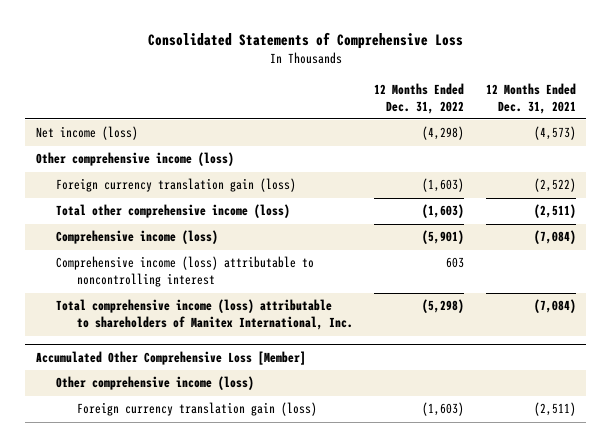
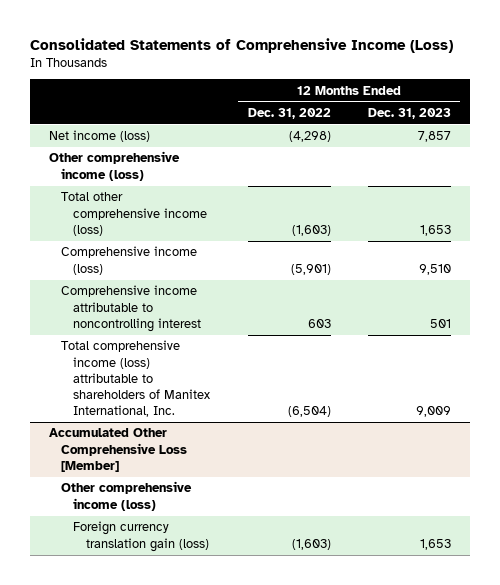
[147,32,463,50] Consolidated Statements of Comprehensive Loss -> [30,37,454,53] Consolidated Statements of Comprehensive Income (Loss)
[485,82,576,114] 12 Months Ended Dec. 31, 2021 -> none
none -> [367,108,451,120] Dec. 31, 2023
[56,178,297,193] Foreign currency translation gain (loss) -> none
[56,256,315,288] Comprehensive income (loss) attributable to noncontrolling interest -> [61,285,202,332] Comprehensive income attributable to noncontrolling interest
[422,299,465,314] (5,298) -> [287,406,331,418] (6,504)

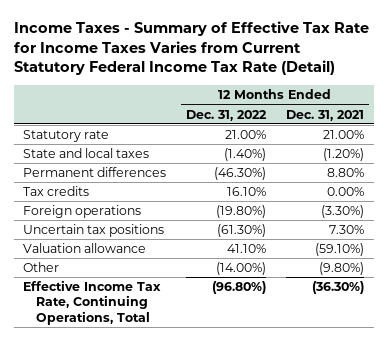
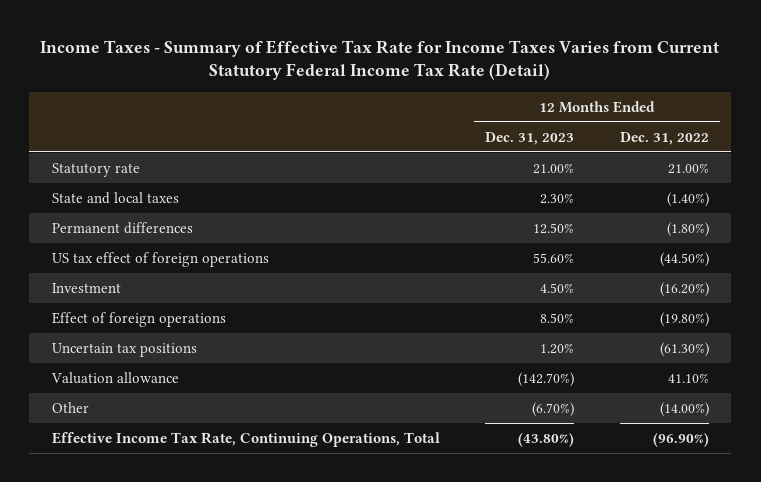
[285,109,364,121] Dec. 31, 2021 -> none
none -> [485,131,575,145] Dec. 31, 2023
[23,186,90,197] Tax credits -> none
[214,167,267,181] (46.30%) -> [666,222,709,238] (1.80%)
none -> [51,252,269,268] US tax effect of foreign operations
none -> [51,283,121,294] Investment
[23,205,142,219] Foreign operations -> [51,312,226,328] Effect of foreign operations
[212,281,267,295] (96.80%) -> [652,433,709,448] (96.90%)

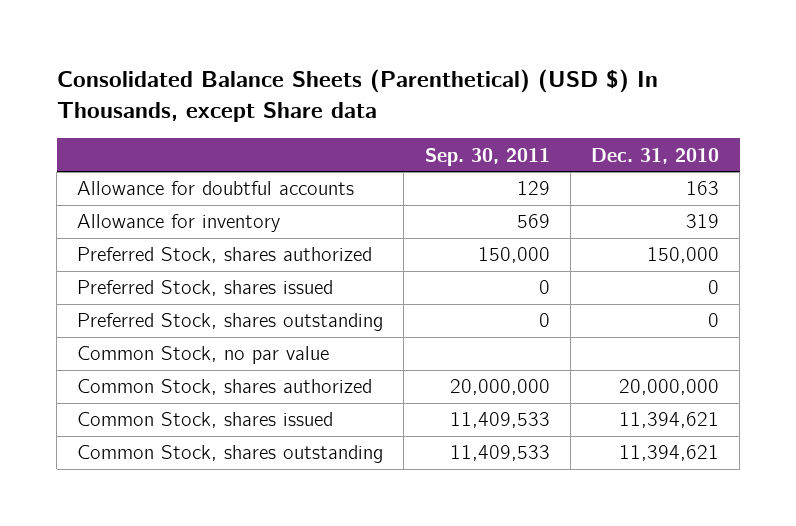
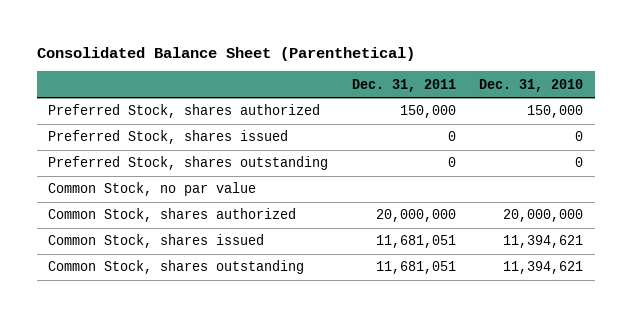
[56,69,658,123] Consolidated Balance Sheets (Parenthetical) (USD $) In Thousands, except Share data -> [36,46,415,61] Consolidated Balance Sheet (Parenthetical)
[424,147,550,166] Sep. 30, 2011 -> none
none -> [351,78,456,92] Dec. 31, 2011
[77,181,355,196] Allowance for doubtful accounts -> none
[77,214,281,233] Allowance for inventory -> none

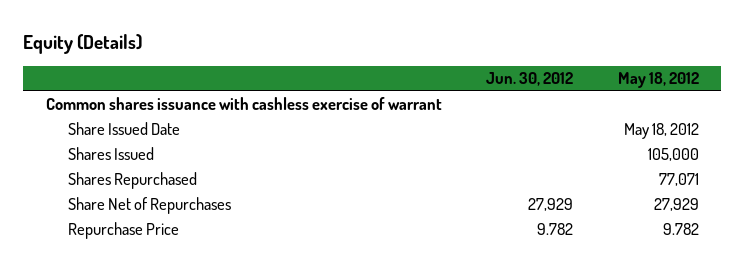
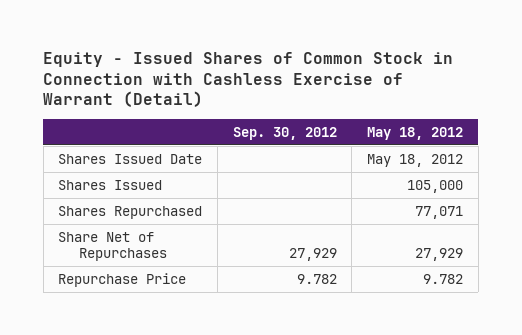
[23,34,143,55] Equity (Details) -> [43,51,454,108] Equity - Issued Shares of Common Stock in Connection with Cashless Exercise of Warrant (Detail)
[486,72,574,87] Jun. 30, 2012 -> none
none -> [232,126,337,140] Sep. 30, 2012
[45,97,442,111] Common shares issuance with cashless exercise of warrant -> none
[67,122,180,136] Share Issued Date -> [58,153,203,164] Shares Issued Date

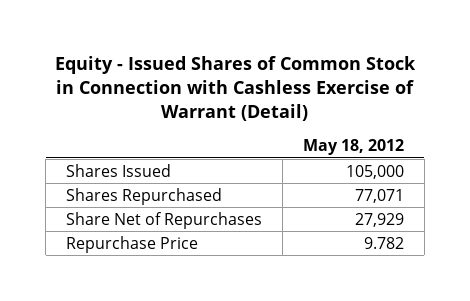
[232,126,337,140] Sep. 30, 2012 -> none
[58,153,203,164] Shares Issued Date -> none

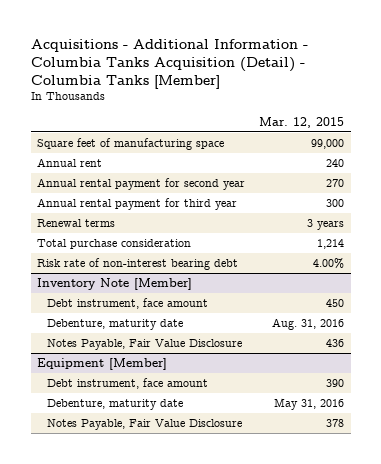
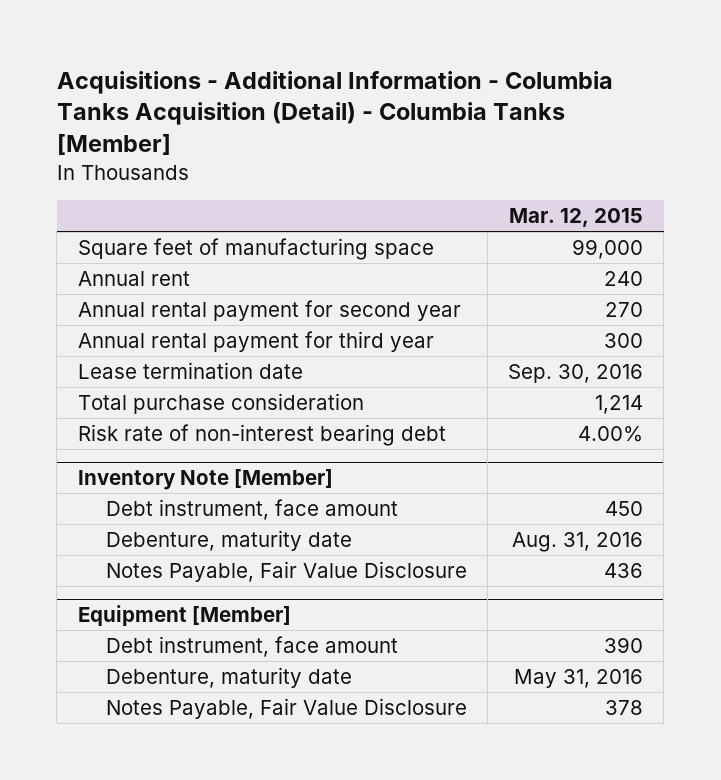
[37,218,116,227] Renewal terms -> none
none -> [77,362,303,380] Lease termination date

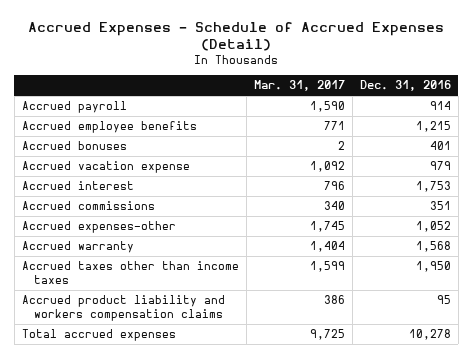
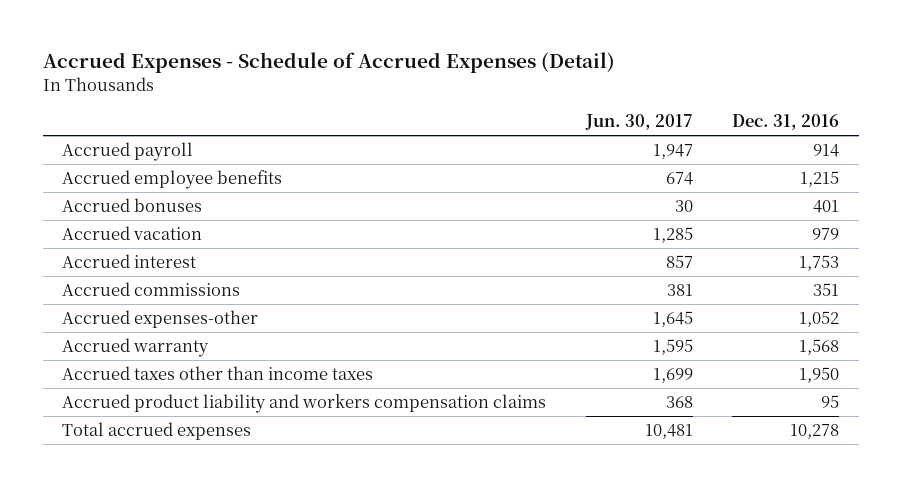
[253,80,345,92] Mar. 31, 2017 -> none
none -> [584,114,693,131] Jun. 30, 2017
[21,161,190,174] Accrued vacation expense -> [62,226,203,241] Accrued vacation

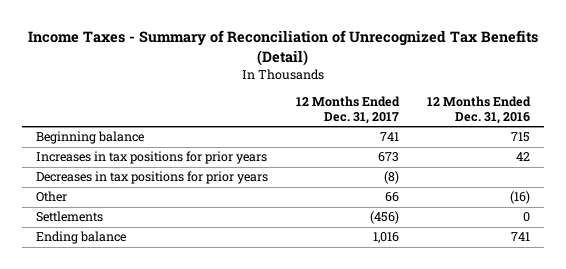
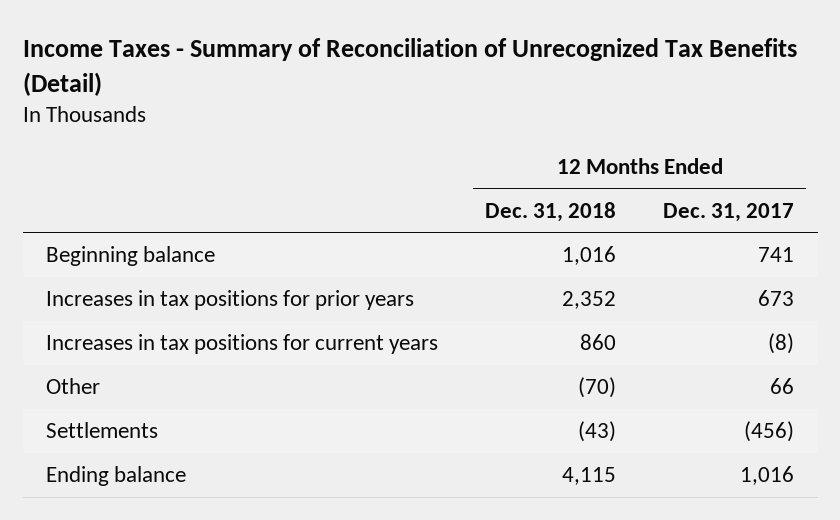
[426,95,531,125] 12 Months Ended Dec. 31, 2016 -> none
none -> [485,201,617,222] Dec. 31, 2018
[36,171,269,185] Decreases in tax positions for prior years -> [46,334,439,355] Increases in tax positions for current years

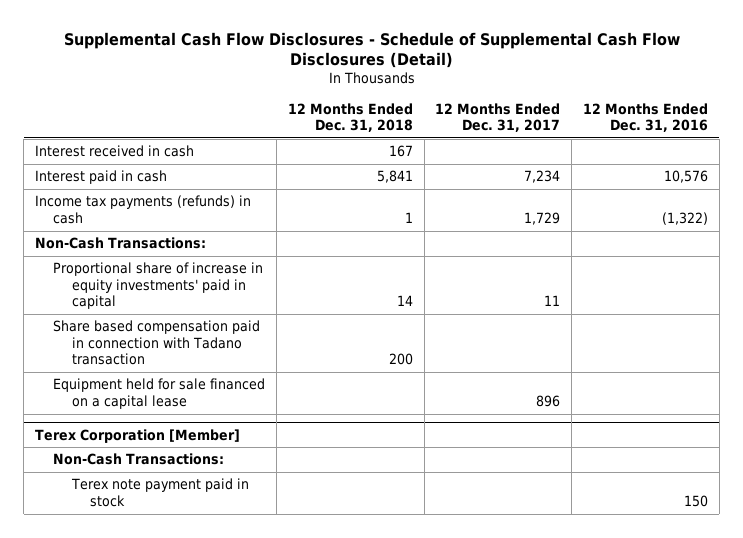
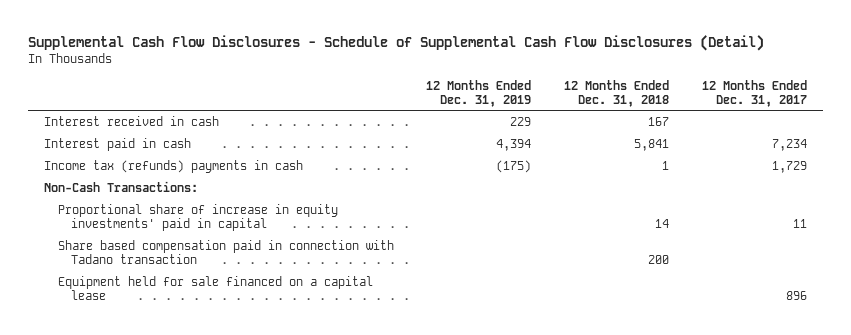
[583,102,709,133] 12 Months Ended Dec. 31, 2016 -> none
none -> [426,79,532,107] 12 Months Ended Dec. 31, 2019
[35,195,252,224] Income tax payments (refunds) in cash -> [44,159,304,173] Income tax (refunds) payments in cash
[35,428,241,443] Terex Corporation [Member] -> none
[53,453,225,466] Non-Cash Transactions: -> none
[70,478,249,507] Terex note payment paid in stock -> none

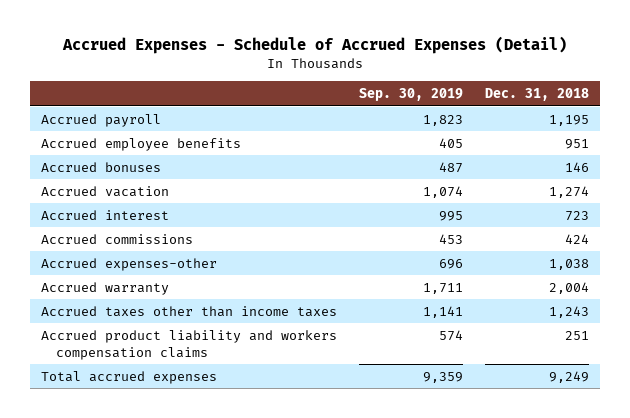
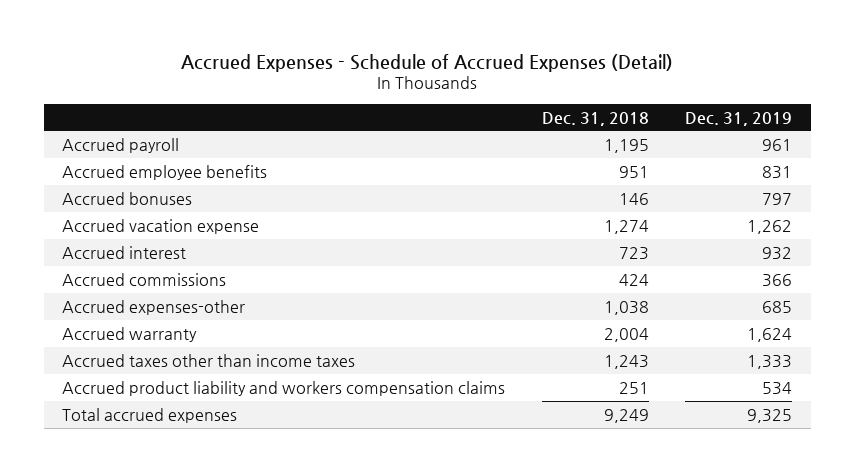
[359,88,464,102] Sep. 30, 2019 -> none
none -> [685,111,793,126] Dec. 31, 2019
[40,185,169,197] Accrued vacation -> [62,218,260,234] Accrued vacation expense

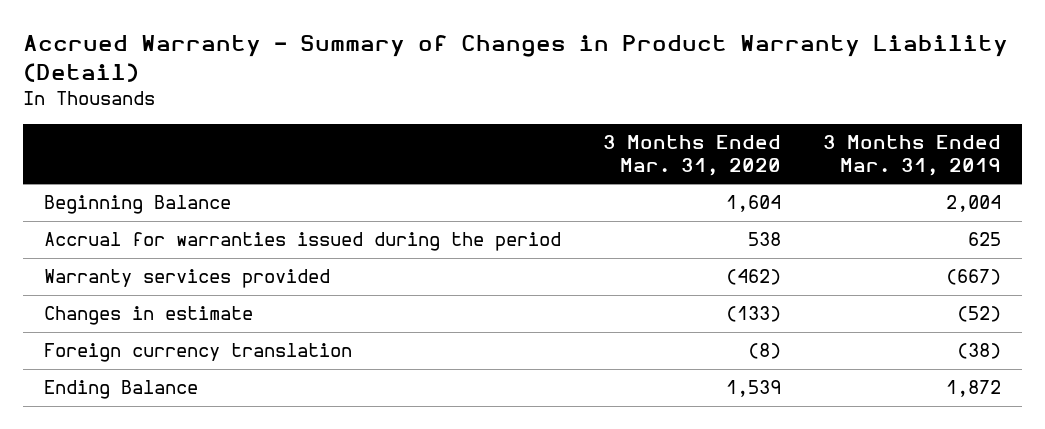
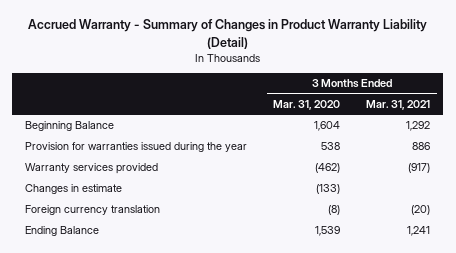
[823,134,1002,176] 3 Months Ended Mar. 31, 2019 -> none
none -> [366,99,431,110] Mar. 31, 2021
[43,232,561,252] Accrual for warranties issued during the period -> [25,142,248,153] Provision for warranties issued during the year

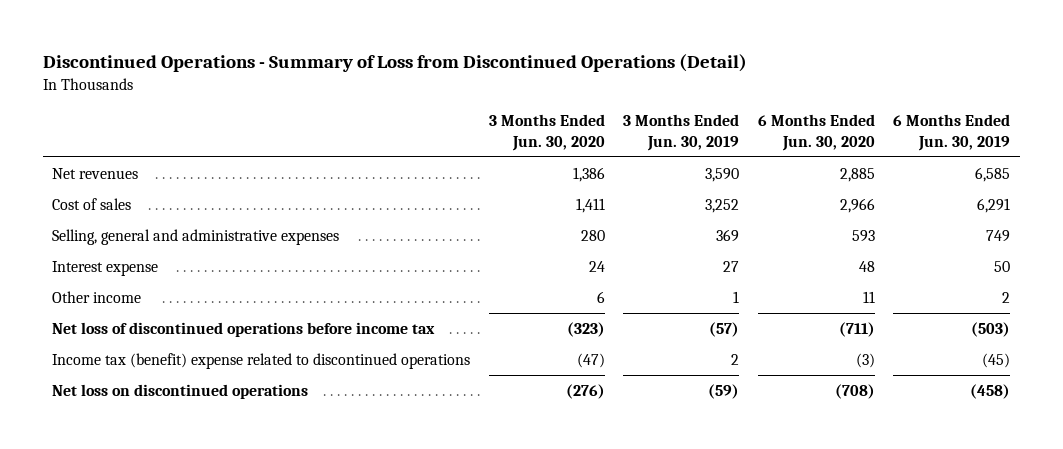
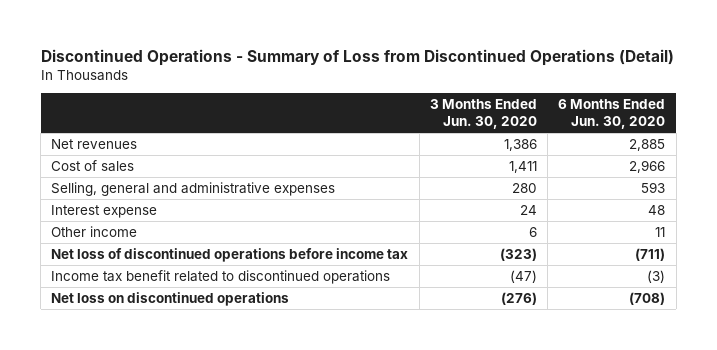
[623,114,740,151] 3 Months Ended Jun. 30, 2019 -> none
[893,114,1011,151] 6 Months Ended Jun. 30, 2019 -> none
[52,352,471,369] Income tax (benefit) expense related to discontinued operations -> [51,269,391,284] Income tax benefit related to discontinued operations

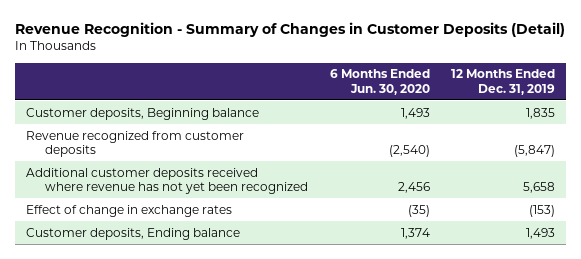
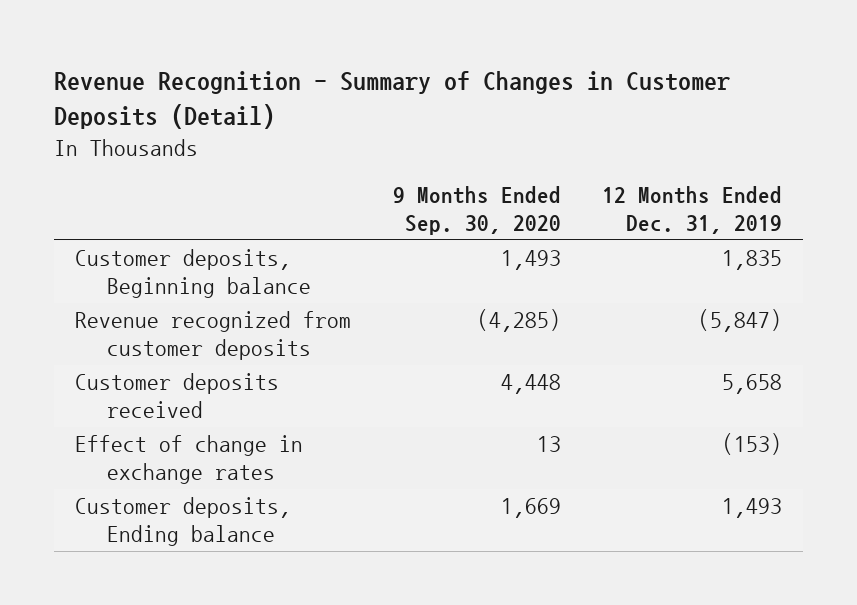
[329,69,430,95] 6 Months Ended Jun. 30, 2020 -> none
none -> [392,186,561,235] 9 Months Ended Sep. 30, 2020
[25,167,309,195] Additional customer deposits received where revenue has not yet been recognized -> [74,373,279,419] Customer deposits received

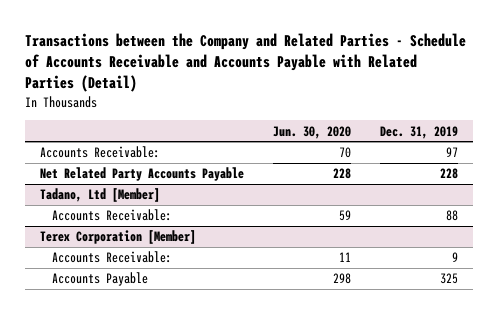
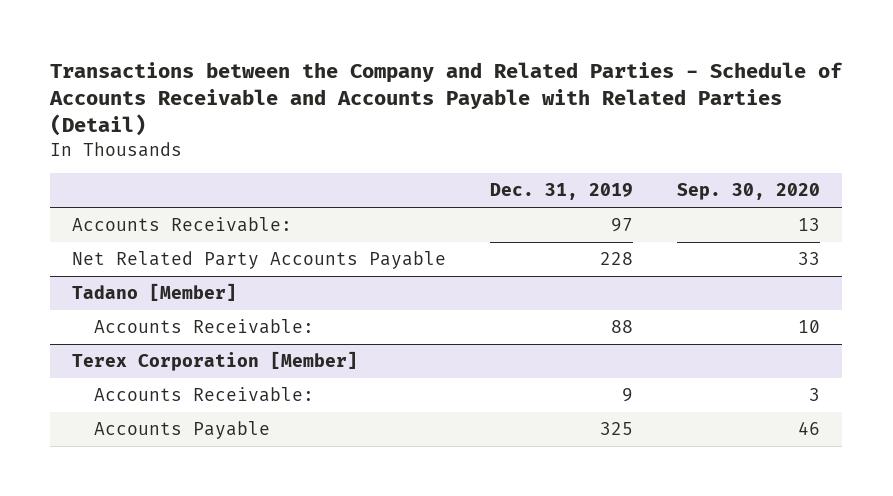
[272,125,351,139] Jun. 30, 2020 -> none
none -> [677,183,821,201] Sep. 30, 2020
[39,188,160,203] Tadano, Ltd [Member] -> [72,283,238,302] Tadano [Member]

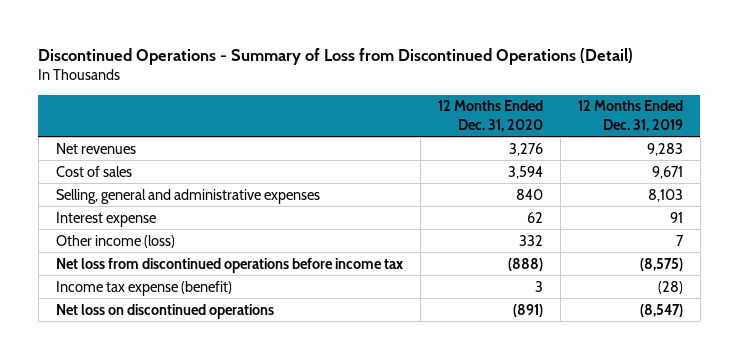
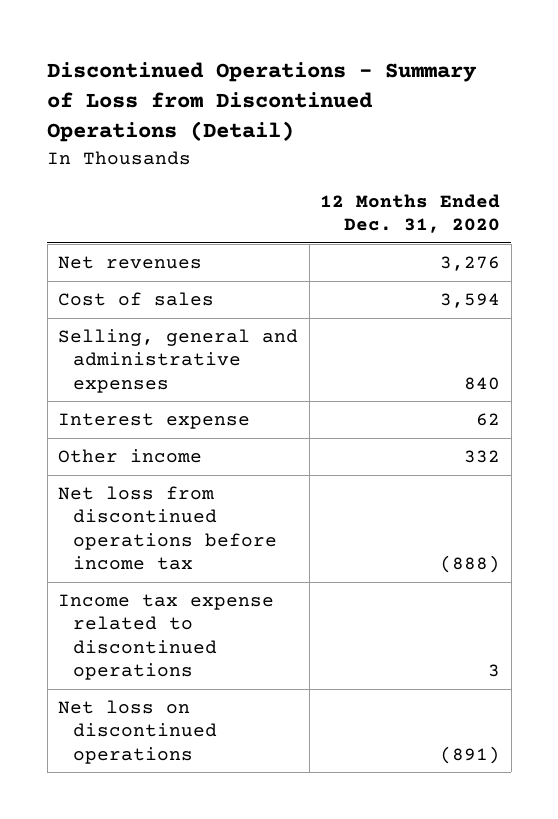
[577,100,683,132] 12 Months Ended Dec. 31, 2019 -> none
[55,234,175,248] Other income (loss) -> [58,448,203,463] Other income
[55,280,232,296] Income tax expense (benefit) -> [58,593,275,681] Income tax expense related to discontinued operations

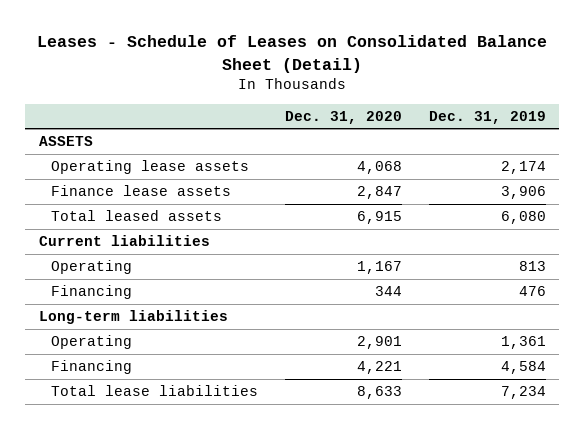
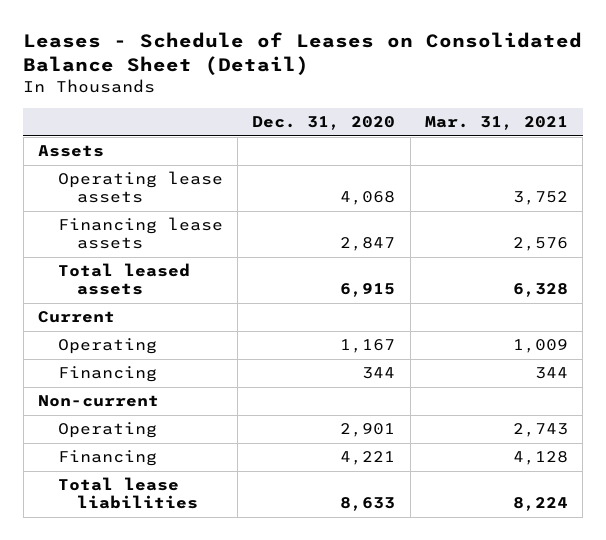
[428,110,546,124] Dec. 31, 2019 -> none
none -> [425,116,569,131] Mar. 31, 2021
[38,135,93,146] ASSETS -> [38,145,105,158] Assets
[51,184,232,196] Finance lease assets -> [57,217,223,250] Financing lease assets
[38,234,210,246] Current liabilities -> [38,311,116,324] Current
[38,309,228,324] Long-term liabilities -> [38,395,160,408] Non-current

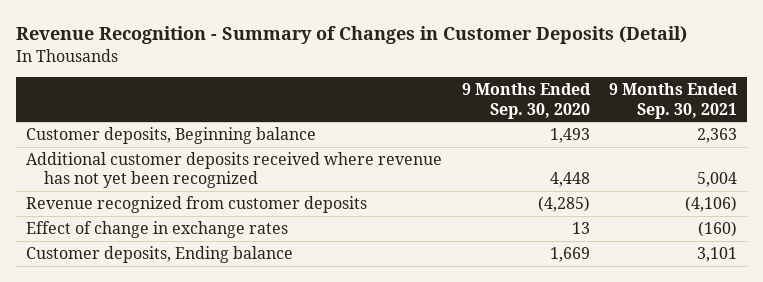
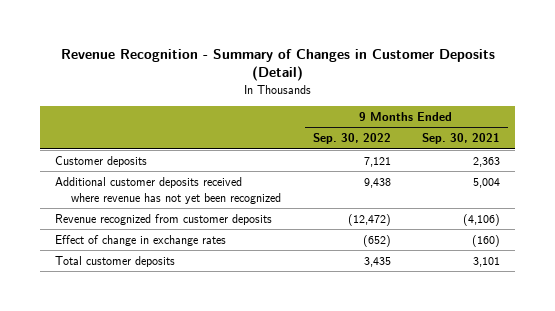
[461,83,591,119] 9 Months Ended Sep. 30, 2020 -> none
none -> [312,133,391,145] Sep. 30, 2022
[25,126,316,144] Customer deposits, Beginning balance -> [55,155,148,167] Customer deposits
[25,245,293,263] Customer deposits, Ending balance -> [55,255,176,267] Total customer deposits

